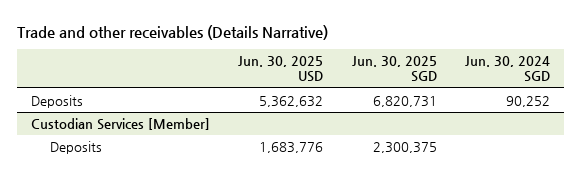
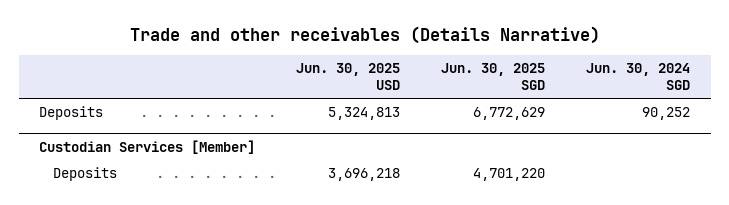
[259,96,324,108] 5,362,632 -> [328,107,401,121] 5,324,813
[372,96,437,108] 6,820,731 -> [473,107,546,121] 6,772,629
[259,142,324,154] 1,683,776 -> [328,168,401,182] 3,696,218
[372,142,437,154] 2,300,375 -> [473,168,546,182] 4,701,220

